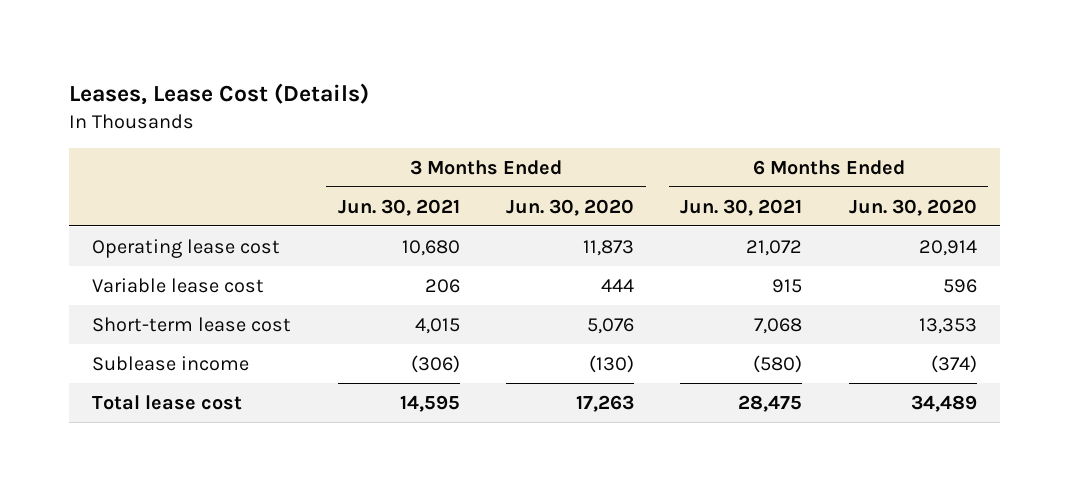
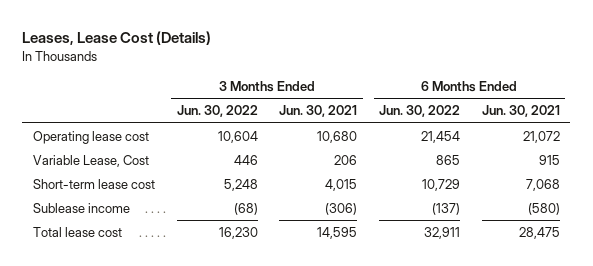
[506,198,635,216] Jun. 30, 2020 -> none
[848,198,977,216] Jun. 30, 2020 -> none
none -> [176,105,258,118] Jun. 30, 2022
none -> [379,105,461,118] Jun. 30, 2022
[92,277,265,293] Variable lease cost -> [33,155,150,168] Variable Lease, Cost

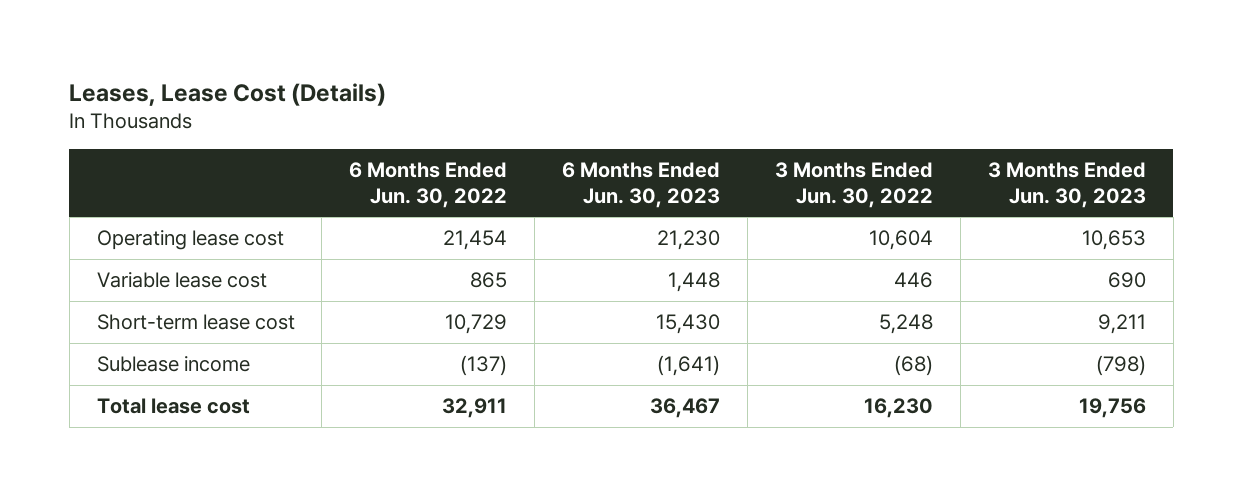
[279,105,358,118] Jun. 30, 2021 -> none
[481,105,560,118] Jun. 30, 2021 -> none
none -> [562,161,721,208] 6 Months Ended Jun. 30, 2023
none -> [987,161,1146,208] 3 Months Ended Jun. 30, 2023
[33,155,150,168] Variable Lease, Cost -> [96,272,267,289] Variable lease cost

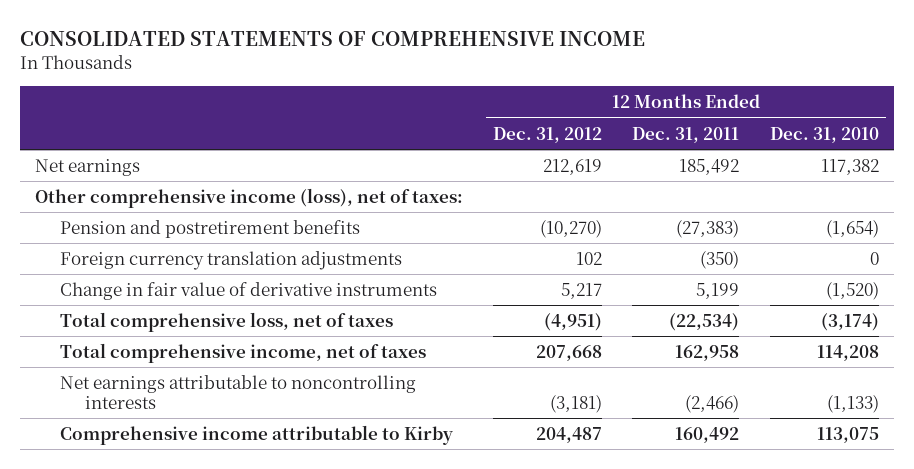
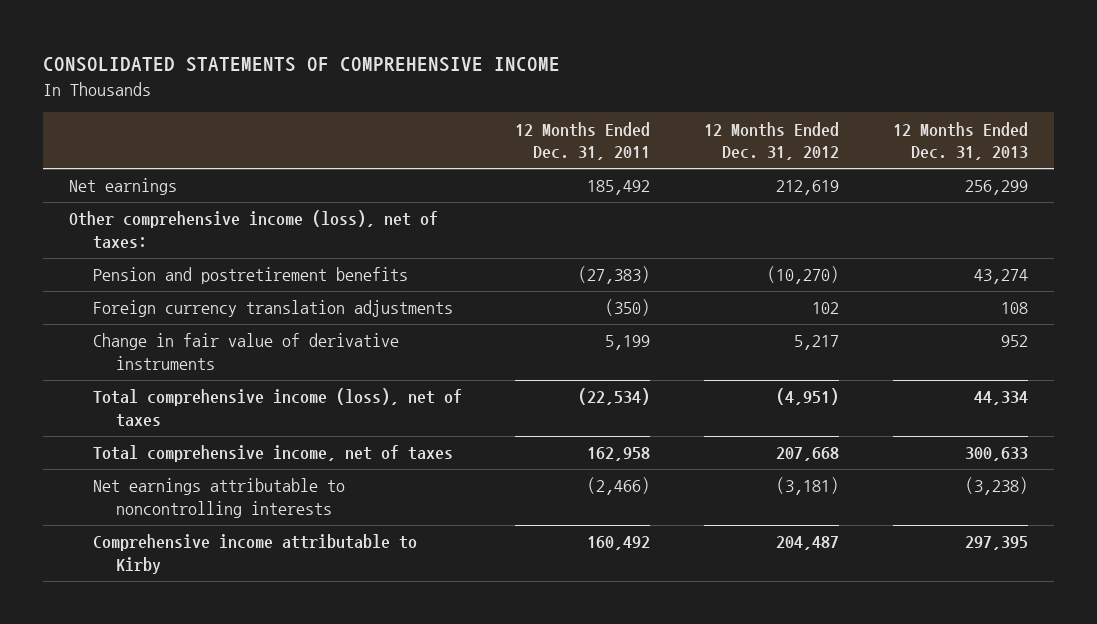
[769,126,879,143] Dec. 31, 2010 -> none
none -> [892,121,1028,161] 12 Months Ended Dec. 31, 2013
[59,311,393,332] Total comprehensive loss, net of taxes -> [92,388,462,427] Total comprehensive income (loss), net of taxes

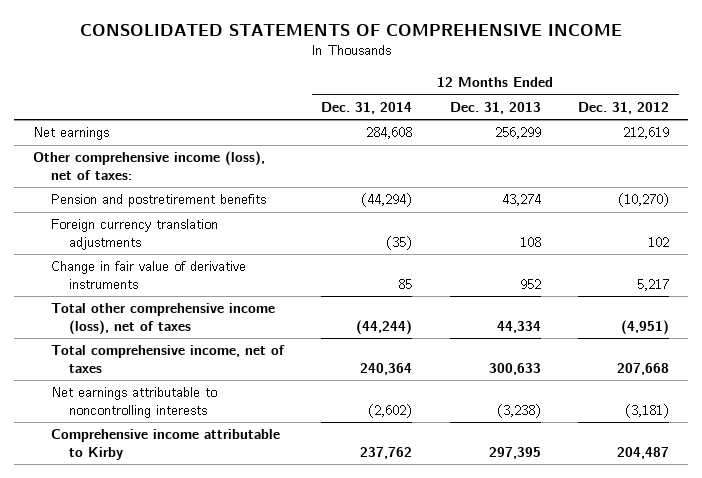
[515,121,651,161] 12 Months Ended Dec. 31, 2011 -> none
none -> [321,101,413,114] Dec. 31, 2014
[92,388,462,427] Total comprehensive income (loss), net of taxes -> [50,303,275,335] Total other comprehensive income (loss), net of taxes

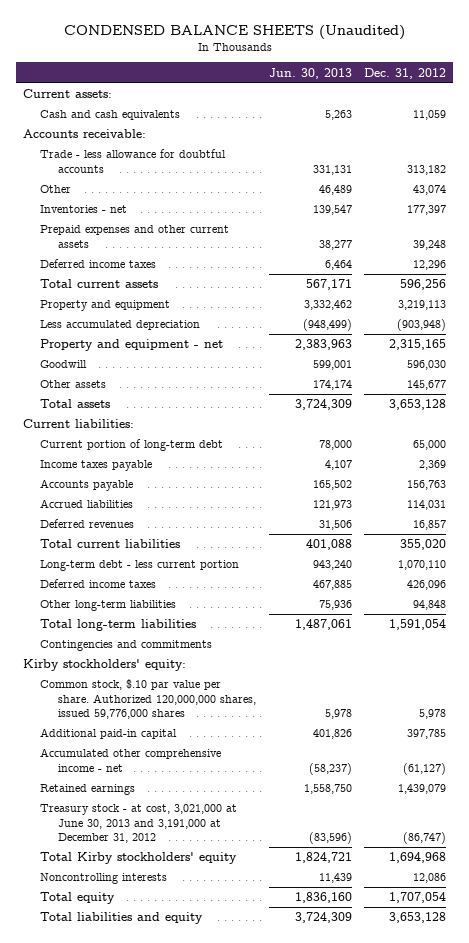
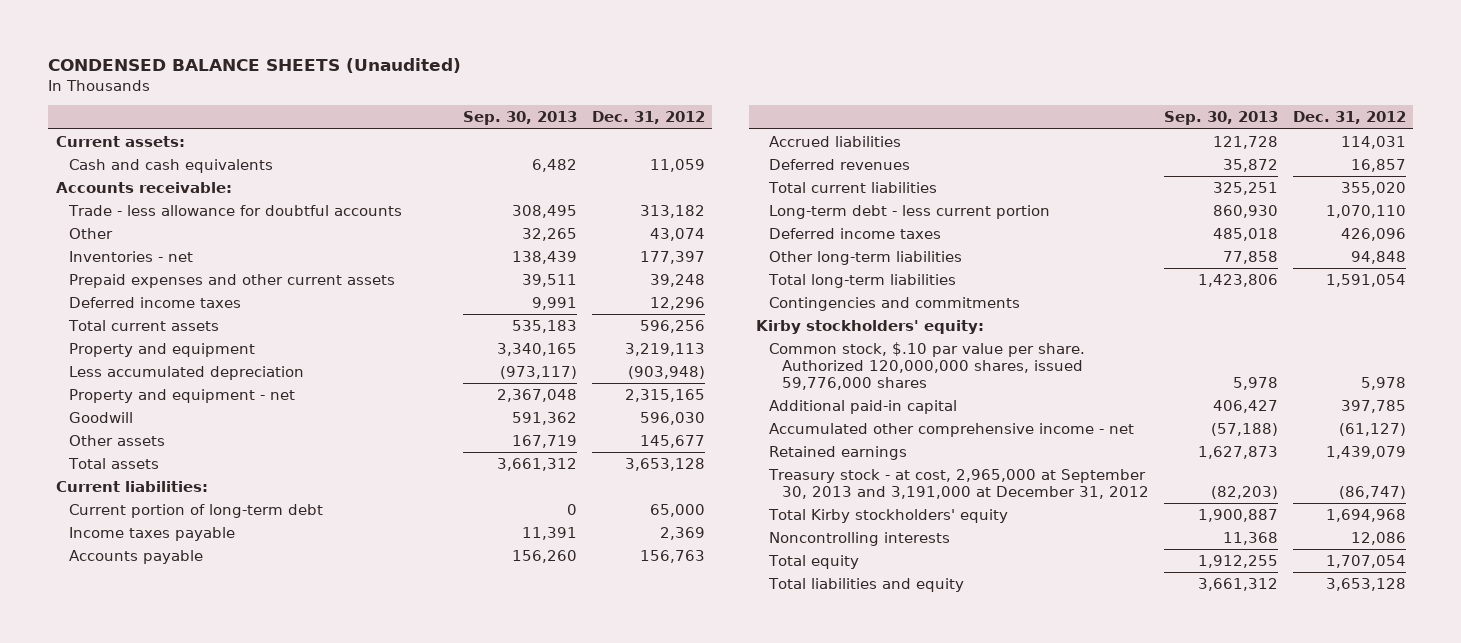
[268,67,352,79] Jun. 30, 2013 -> none
none -> [463,111,578,126] Sep. 30, 2013
[40,804,238,844] Treasury stock - at cost, 3,021,000 at June 30, 2013 and 3,191,000 at December 31, 2012 -> [768,469,1150,500] Treasury stock - at cost, 2,965,000 at September 30, 2013 and 3,191,000 at December 31, 2012

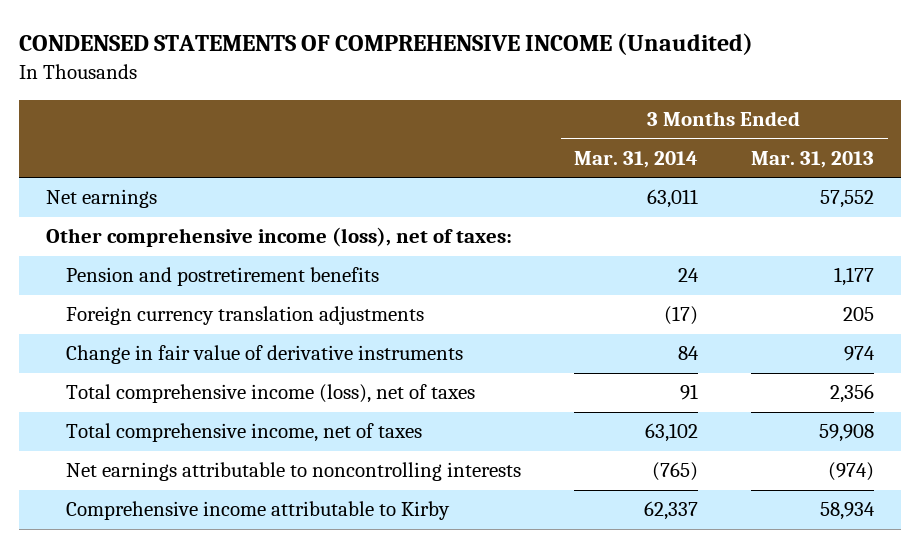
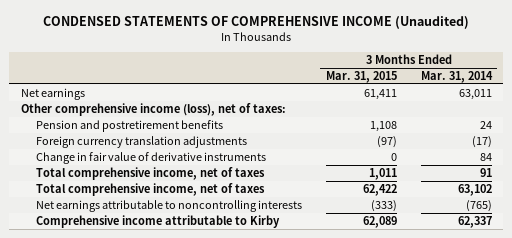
[751,150,875,168] Mar. 31, 2013 -> none
none -> [325,70,397,83] Mar. 31, 2015
[65,384,475,404] Total comprehensive income (loss), net of taxes -> [36,166,266,180] Total comprehensive income, net of taxes

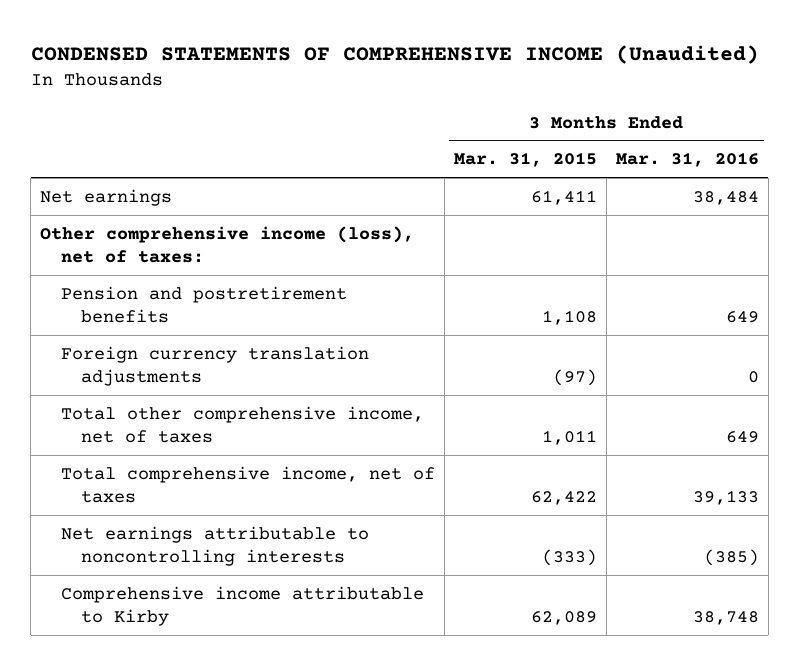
[420,70,493,83] Mar. 31, 2014 -> none
none -> [615,152,759,168] Mar. 31, 2016
[36,151,267,164] Change in fair value of derivative instruments -> none
[36,166,266,180] Total comprehensive income, net of taxes -> [60,405,424,443] Total other comprehensive income, net of taxes

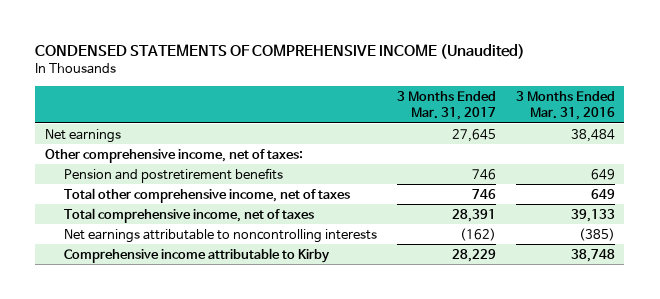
[453,152,597,168] Mar. 31, 2015 -> none
none -> [396,90,496,121] 3 Months Ended Mar. 31, 2017
[40,225,415,263] Other comprehensive income (loss), net of taxes: -> [45,148,304,163] Other comprehensive income, net of taxes:
[60,345,369,386] Foreign currency translation adjustments -> none

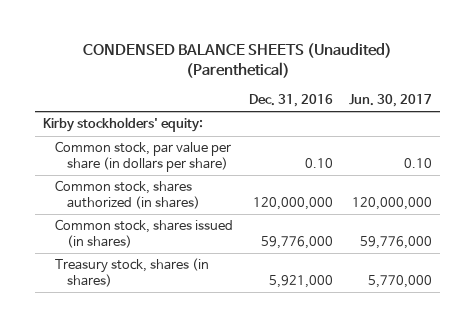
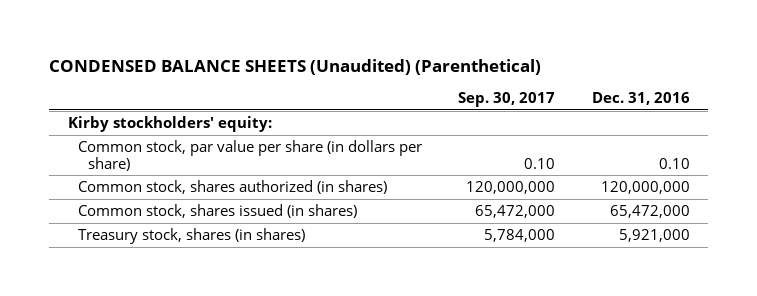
[349,94,433,108] Jun. 30, 2017 -> none
none -> [458,92,556,108] Sep. 30, 2017
[261,235,334,249] 59,776,000 -> [609,204,690,218] 65,472,000

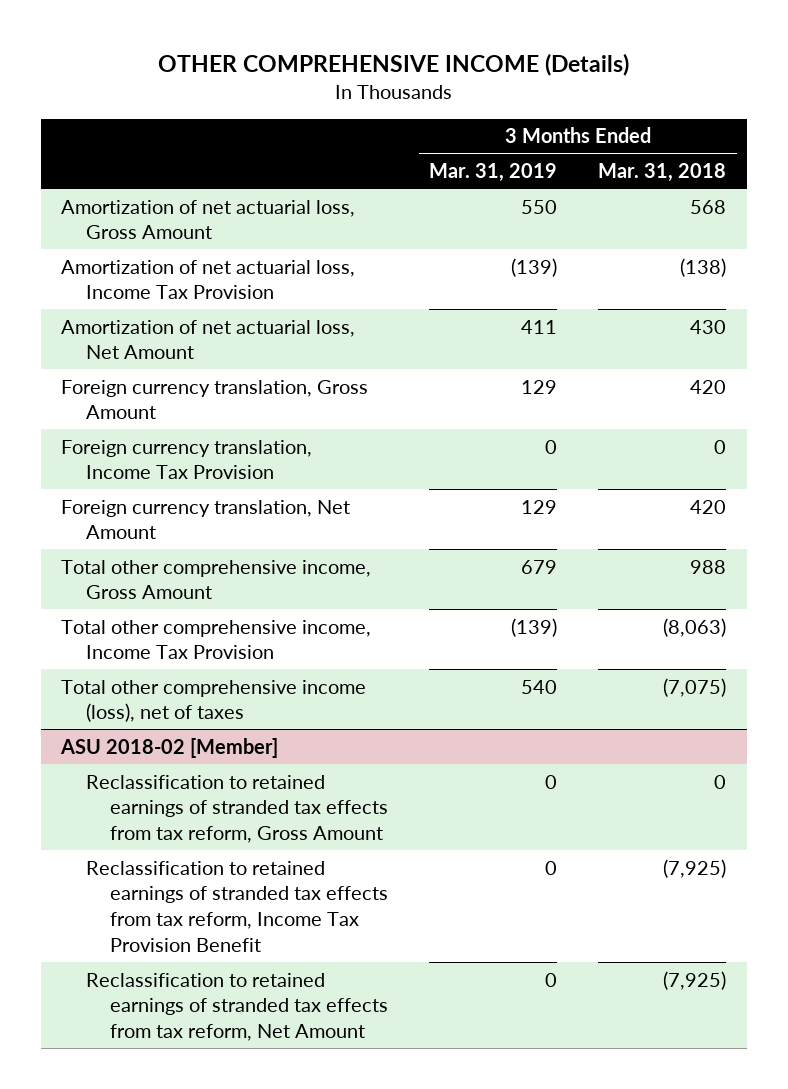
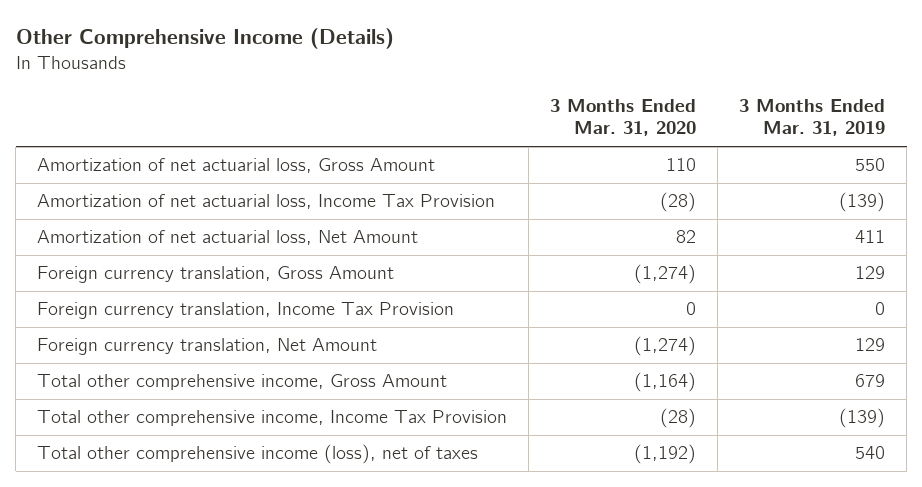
[157,52,629,76] OTHER COMPREHENSIVE INCOME (Details) -> [15,27,394,49] Other Comprehensive Income (Details)
[598,163,727,183] Mar. 31, 2018 -> none
none -> [550,98,697,137] 3 Months Ended Mar. 31, 2020
[60,737,279,758] ASU 2018-02 [Member] -> none
[85,774,389,843] Reclassification to retained earnings of stranded tax effects from tax reform, Gross Amount -> none
[85,860,389,952] Reclassification to retained earnings of stranded tax effects from tax reform, Income Tax Provision Benefit -> none
[85,972,389,1041] Reclassification to retained earnings of stranded tax effects from tax reform, Net Amount -> none

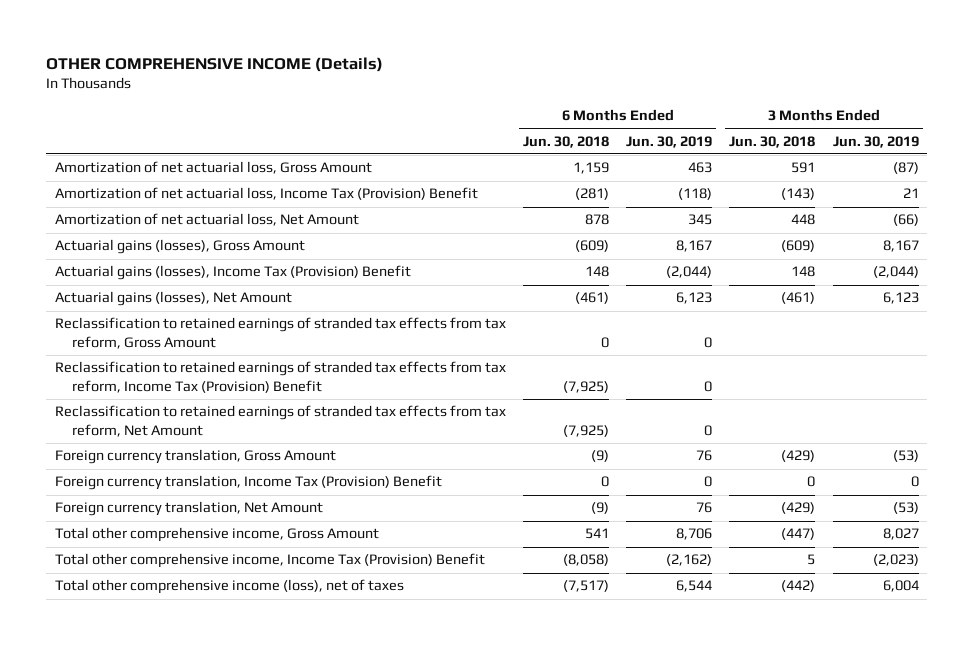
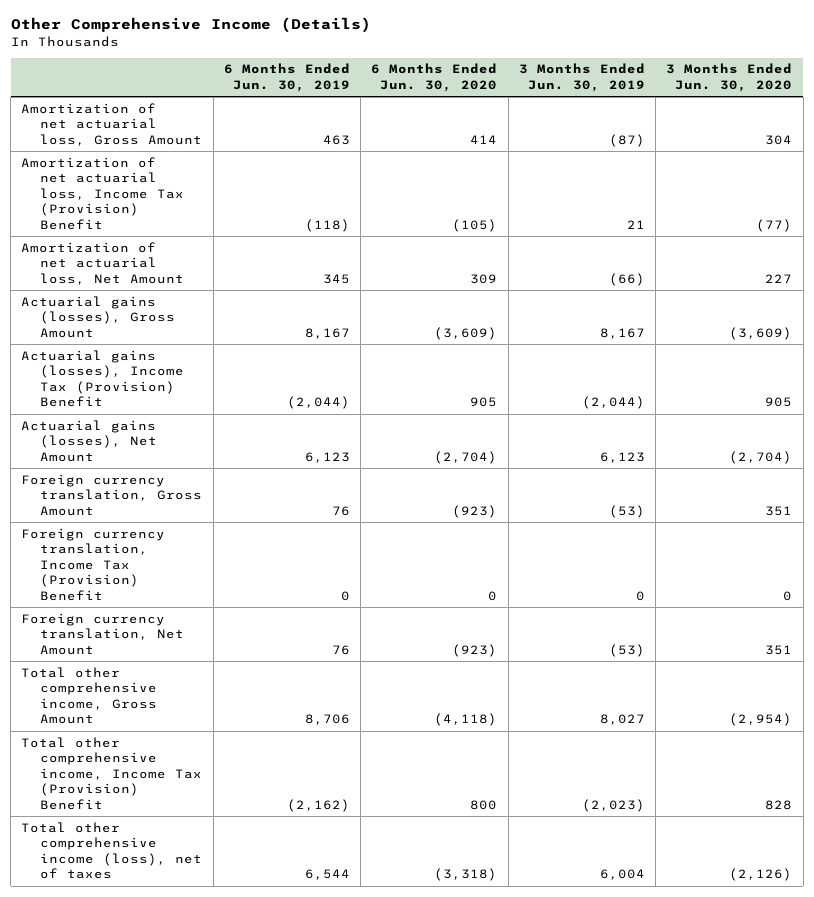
[45,56,383,72] OTHER COMPREHENSIVE INCOME (Details) -> [10,17,371,34] Other Comprehensive Income (Details)
[522,135,609,148] Jun. 30, 2018 -> none
[729,135,816,148] Jun. 30, 2018 -> none
none -> [371,63,498,92] 6 Months Ended Jun. 30, 2020
none -> [666,63,793,92] 3 Months Ended Jun. 30, 2020
[54,317,506,349] Reclassification to retained earnings of stranded tax effects from tax reform, Gross Amount -> none
[54,361,506,393] Reclassification to retained earnings of stranded tax effects from tax reform, Income Tax (Provision) Benefit -> none
[54,405,506,437] Reclassification to retained earnings of stranded tax effects from tax reform, Net Amount -> none

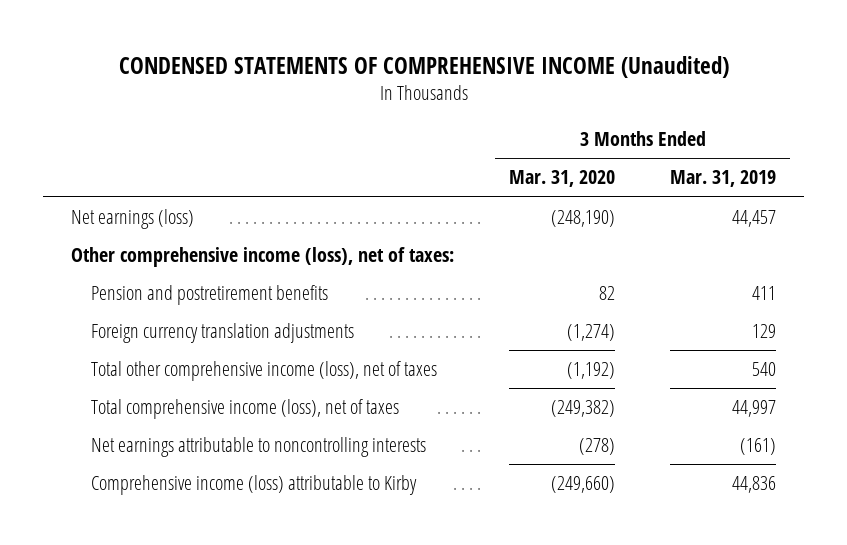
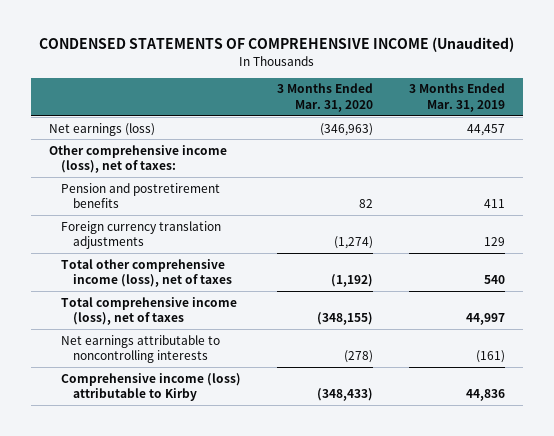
[551,210,616,228] (248,190) -> [319,122,373,136] (346,963)
[551,400,616,418] (249,382) -> [316,312,373,326] (348,155)
[551,476,616,494] (249,660) -> [316,388,373,402] (348,433)

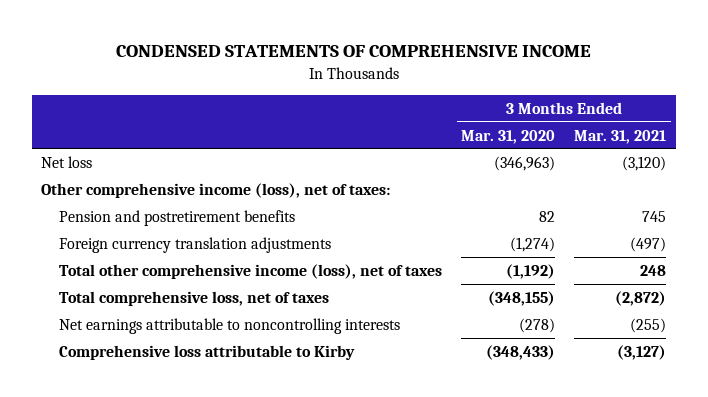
[38,37,514,53] CONDENSED STATEMENTS OF COMPREHENSIVE INCOME (Unaudited) -> [115,44,591,57] CONDENSED STATEMENTS OF COMPREHENSIVE INCOME
[408,83,505,112] 3 Months Ended Mar. 31, 2019 -> none
none -> [574,129,667,144] Mar. 31, 2021
[48,122,155,136] Net earnings (loss) -> [41,155,93,168] Net loss
[60,296,237,326] Total comprehensive income (loss), net of taxes -> [59,290,330,306] Total comprehensive loss, net of taxes
[60,372,241,402] Comprehensive income (loss) attributable to Kirby -> [59,344,356,360] Comprehensive loss attributable to Kirby

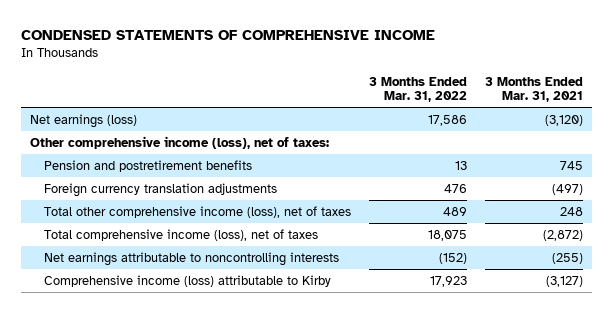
[461,129,556,144] Mar. 31, 2020 -> none
none -> [368,76,467,103] 3 Months Ended Mar. 31, 2022
[41,155,93,168] Net loss -> [30,113,138,128] Net earnings (loss)
[59,290,330,306] Total comprehensive loss, net of taxes -> [43,228,318,241] Total comprehensive income (loss), net of taxes
[59,344,356,360] Comprehensive loss attributable to Kirby -> [43,274,331,287] Comprehensive income (loss) attributable to Kirby

